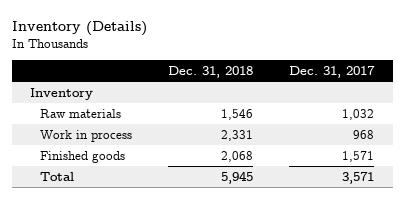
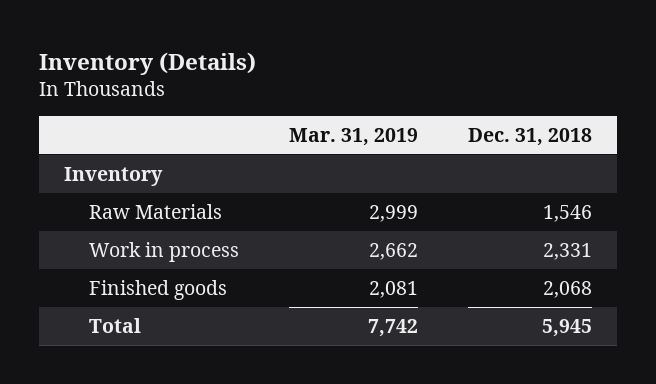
[289,65,376,78] Dec. 31, 2017 -> none
none -> [289,128,419,147] Mar. 31, 2019
[40,108,122,118] Raw materials -> [89,203,223,219] Raw Materials

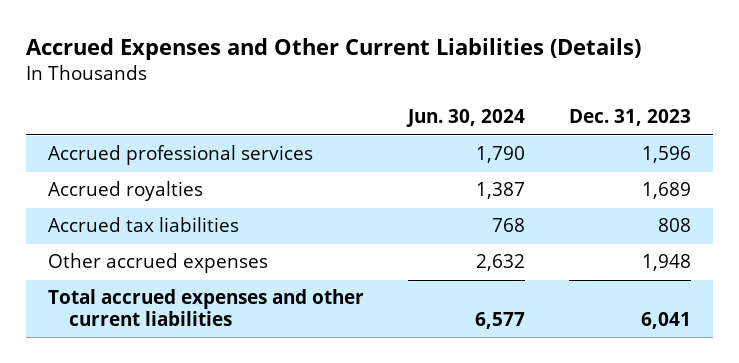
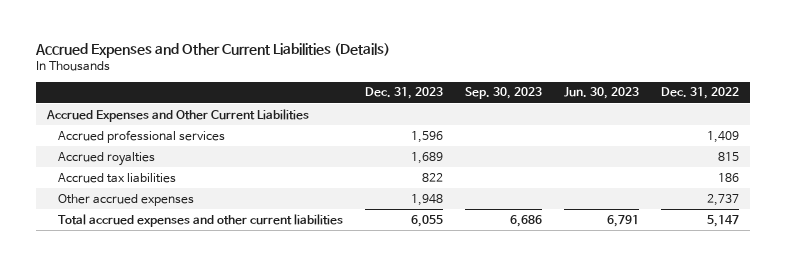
[406,109,526,128] Jun. 30, 2024 -> none
none -> [465,87,543,100] Sep. 30, 2023
none -> [564,87,640,100] Jun. 30, 2023
none -> [660,87,739,100] Dec. 31, 2022
none -> [45,108,309,122] Accrued Expenses and Other Current Liabilities
[657,218,691,233] 808 -> [422,172,444,182] 822
[640,311,691,329] 6,041 -> [411,214,444,227] 6,055

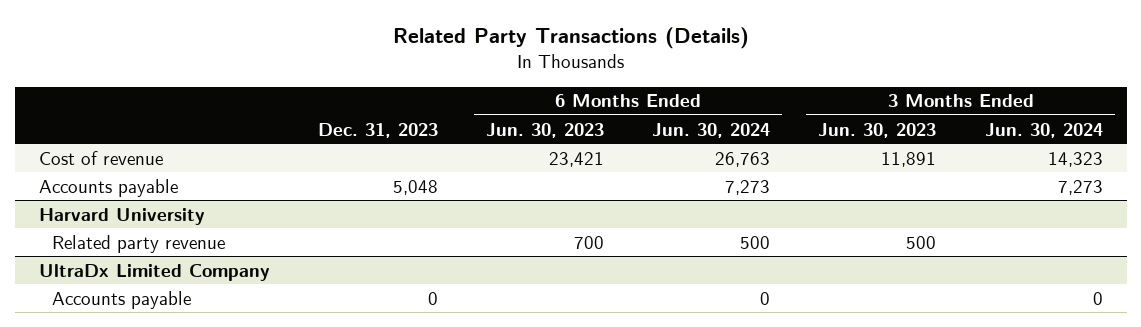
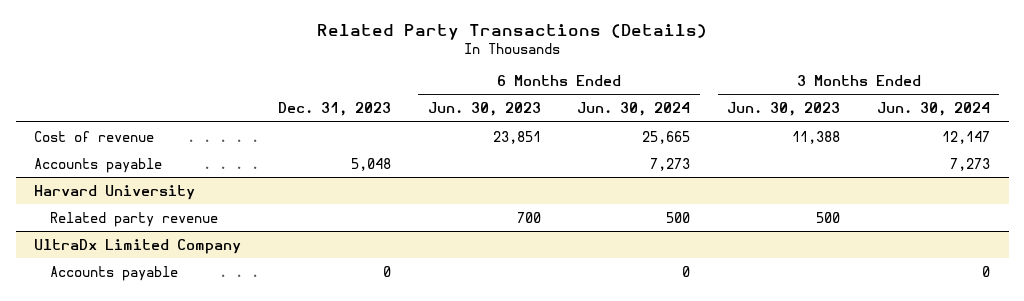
[549,151,605,167] 23,421 -> [492,130,541,144] 23,851
[715,151,771,167] 26,763 -> [642,130,691,144] 25,665
[881,151,937,167] 11,891 -> [792,130,841,144] 11,388
[1047,151,1103,167] 14,323 -> [942,130,991,144] 12,147

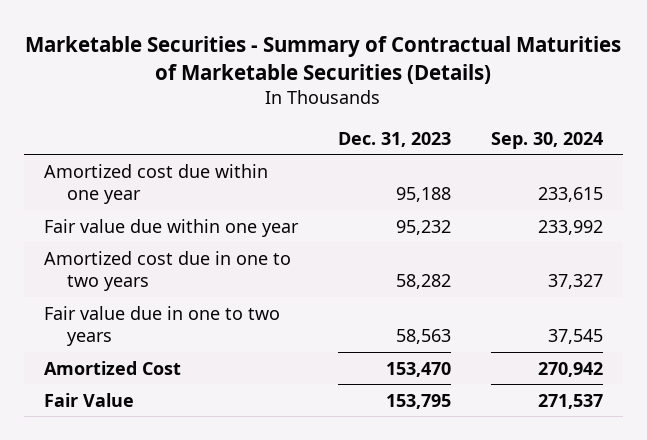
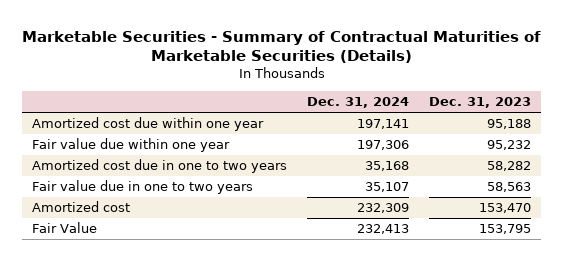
[490,131,603,149] Sep. 30, 2024 -> none
none -> [307,97,410,109] Dec. 31, 2024
[44,360,182,375] Amortized Cost -> [31,201,130,213] Amortized cost

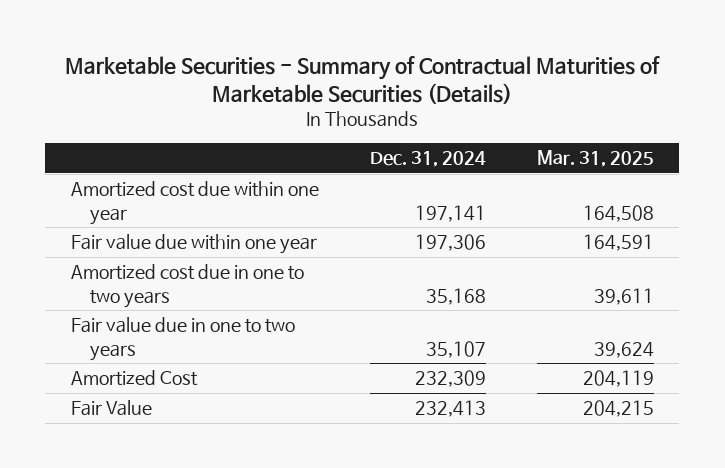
[429,97,532,109] Dec. 31, 2023 -> none
none -> [536,150,654,168] Mar. 31, 2025
[31,201,130,213] Amortized cost -> [70,370,198,387] Amortized Cost

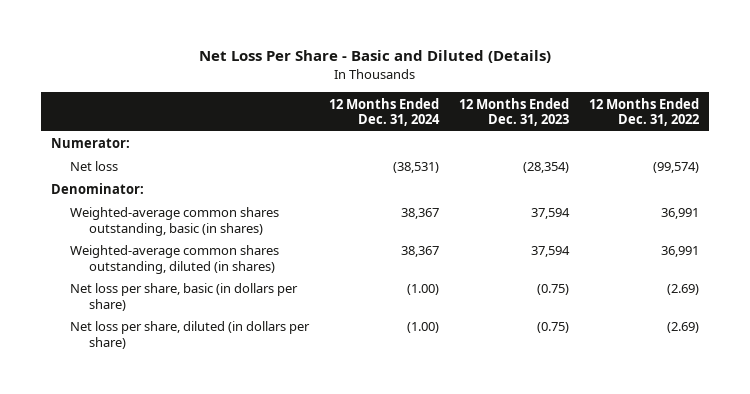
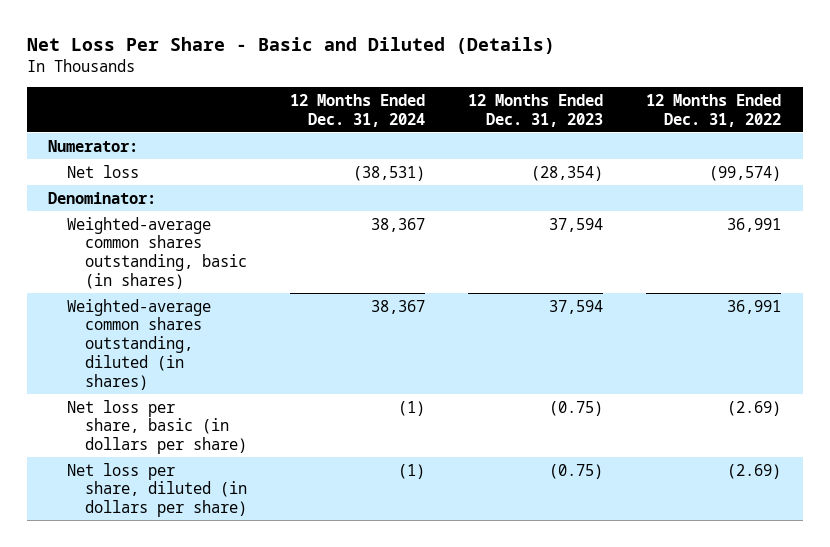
[406,284,439,296] (1.00) -> [398,400,426,416] (1)
[406,322,439,334] (1.00) -> [398,463,426,479] (1)

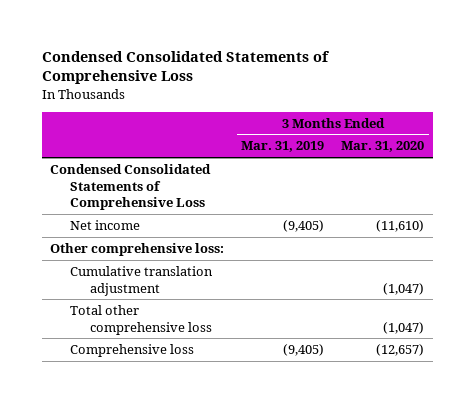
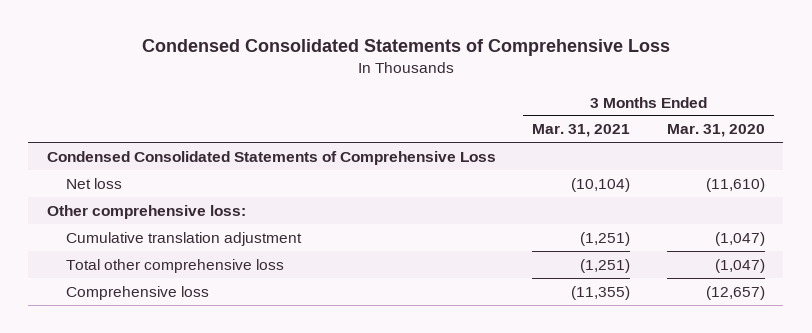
[241,141,325,153] Mar. 31, 2019 -> none
none -> [532,124,631,138] Mar. 31, 2021
[70,220,141,231] Net income -> [65,177,122,189] Net loss

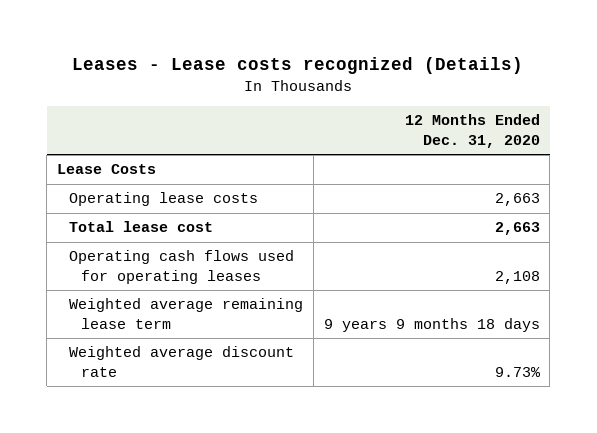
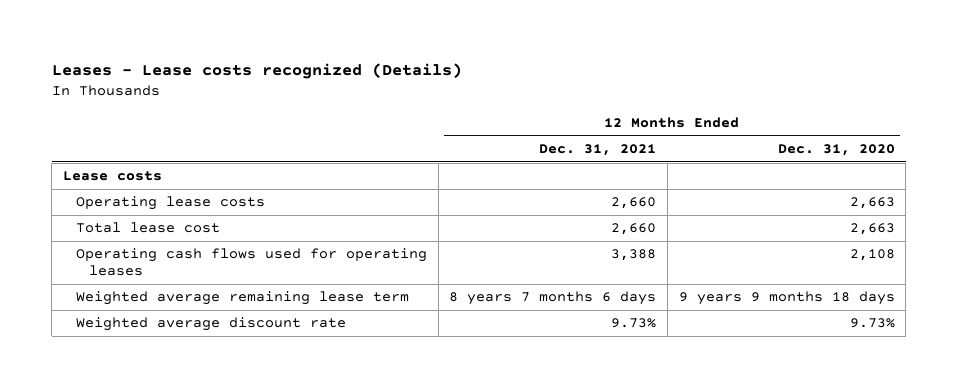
none -> [539,144,657,157] Dec. 31, 2021
[57,164,157,175] Lease Costs -> [62,171,162,182] Lease costs

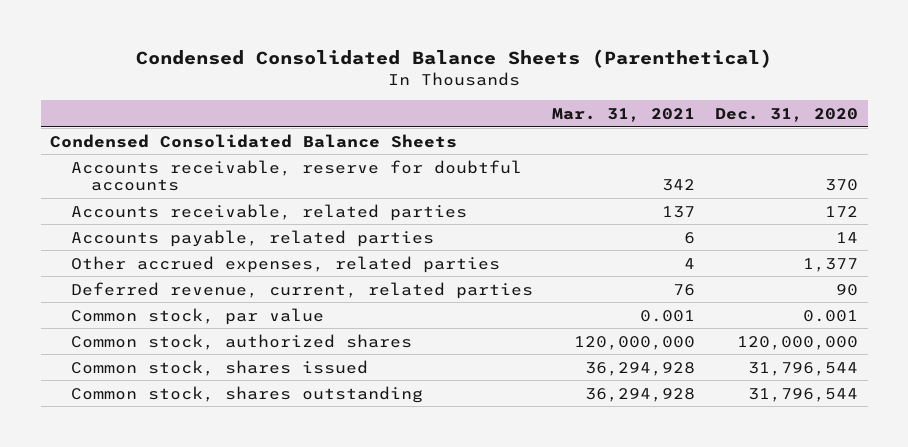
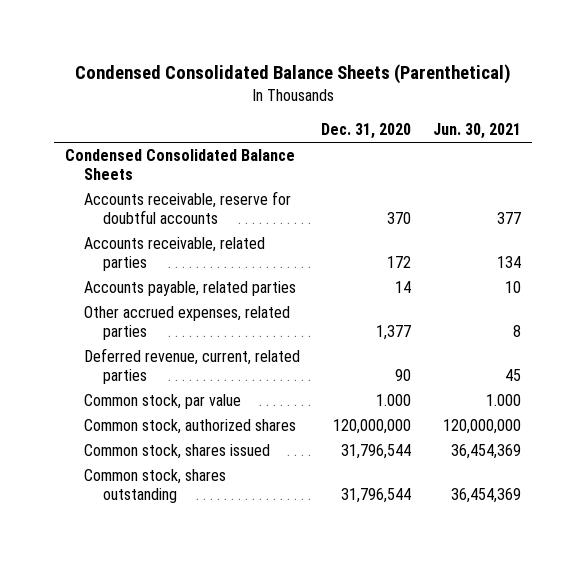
[552,107,696,122] Mar. 31, 2021 -> none
none -> [432,123,521,140] Jun. 30, 2021
[802,309,858,322] 0.001 -> [376,394,412,407] 1.000

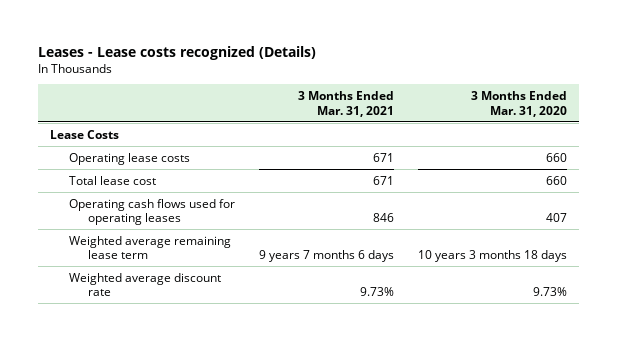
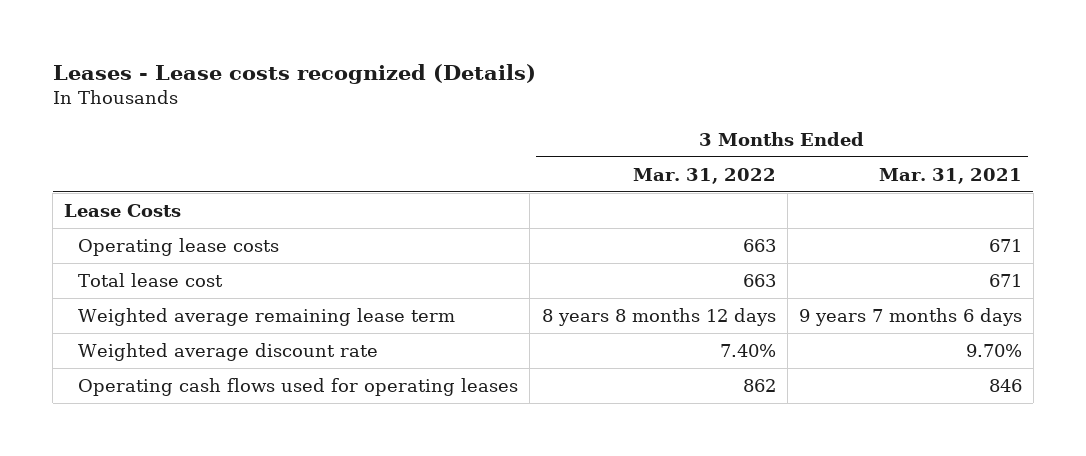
[471,91,568,117] 3 Months Ended Mar. 31, 2020 -> none
none -> [632,167,776,184] Mar. 31, 2022
[360,287,395,297] 9.73% -> [965,343,1022,357] 9.70%
[69,198,236,226] Operating cash flows used for operating leases -> [78,377,519,396] Operating cash flows used for operating leases

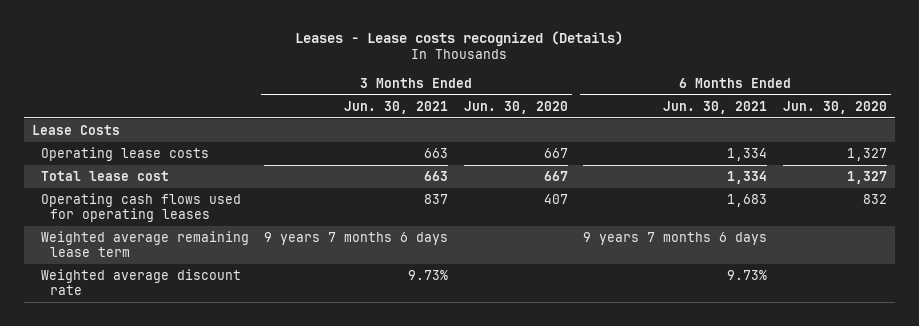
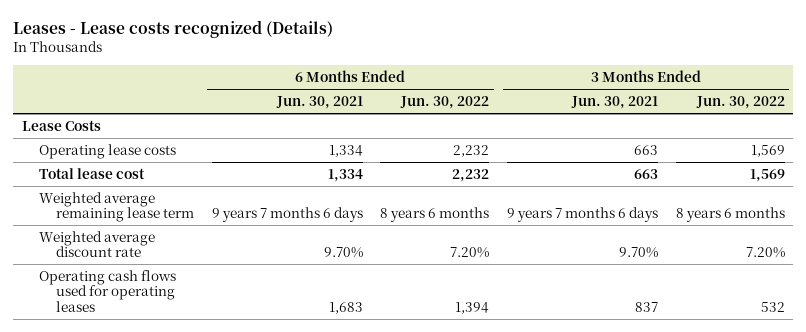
[463,100,568,114] Jun. 30, 2020 -> none
[782,100,887,114] Jun. 30, 2020 -> none
none -> [400,95,490,109] Jun. 30, 2022
none -> [695,95,785,109] Jun. 30, 2022
[408,270,449,281] 9.73% -> [618,247,658,259] 9.70%
[727,270,768,281] 9.73% -> [323,247,363,259] 9.70%
[40,193,241,222] Operating cash flows used for operating leases -> [38,269,176,312] Operating cash flows used for operating leases

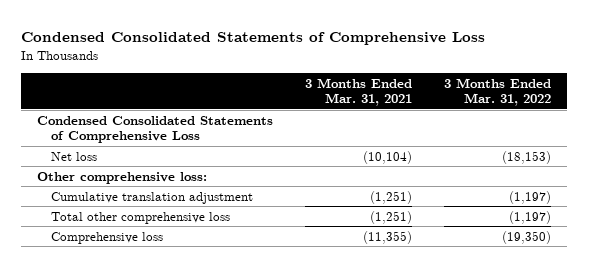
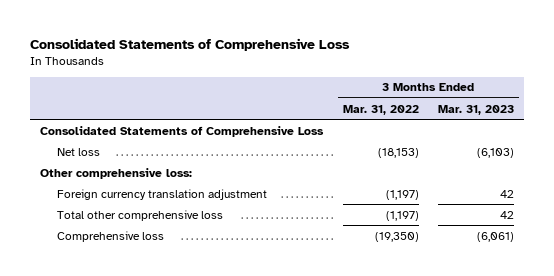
[21,32,486,46] Condensed Consolidated Statements of Comprehensive Loss -> [30,37,351,51] Consolidated Statements of Comprehensive Loss
[305,77,413,107] 3 Months Ended Mar. 31, 2021 -> none
none -> [438,104,515,115] Mar. 31, 2023
[37,115,274,144] Condensed Consolidated Statements of Comprehensive Loss -> [39,125,324,137] Consolidated Statements of Comprehensive Loss
[50,191,253,204] Cumulative translation adjustment -> [57,188,268,200] Foreign currency translation adjustment

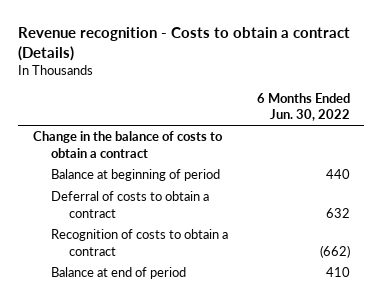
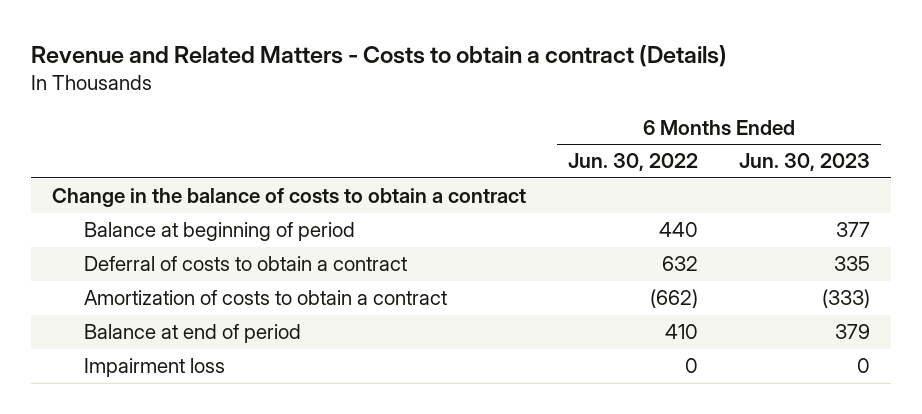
[18,27,351,61] Revenue recognition - Costs to obtain a contract (Details) -> [31,44,728,67] Revenue and Related Matters - Costs to obtain a contract (Details)
none -> [739,153,871,172] Jun. 30, 2023
[50,229,228,256] Recognition of costs to obtain a contract -> [84,290,448,306] Amortization of costs to obtain a contract
none -> [84,358,226,378] Impairment loss

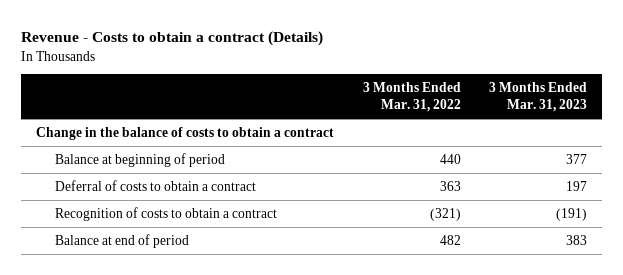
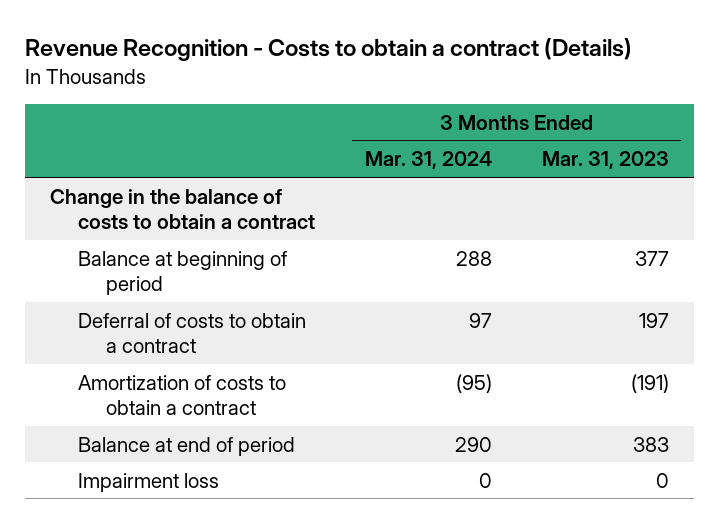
[21,31,324,47] Revenue - Costs to obtain a contract (Details) -> [24,38,632,62] Revenue Recognition - Costs to obtain a contract (Details)
[362,82,461,113] 3 Months Ended Mar. 31, 2022 -> none
none -> [364,151,492,170] Mar. 31, 2024
[55,206,278,221] Recognition of costs to obtain a contract -> [78,374,287,416] Amortization of costs to obtain a contract
none -> [78,472,220,492] Impairment loss

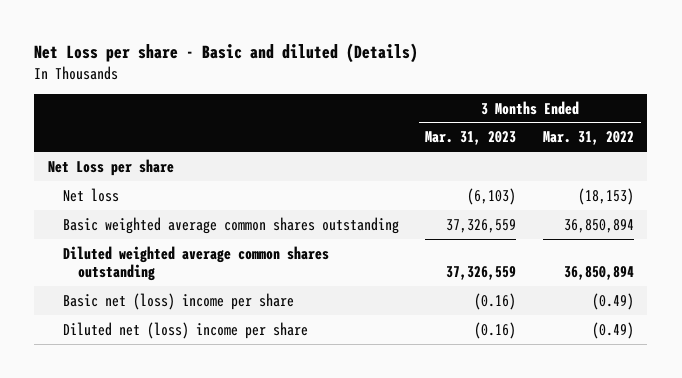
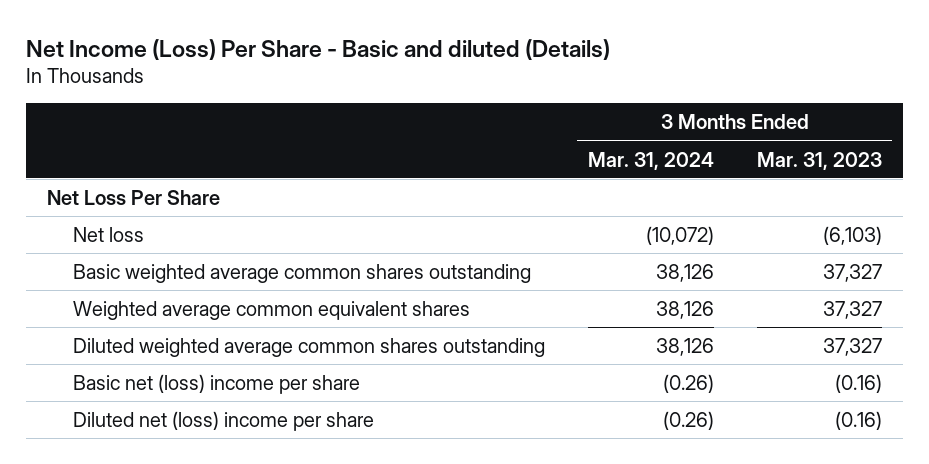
[34,42,419,63] Net Loss per share - Basic and diluted (Details) -> [25,38,610,60] Net Income (Loss) Per Share - Basic and diluted (Details)
[543,131,635,146] Mar. 31, 2022 -> none
none -> [587,151,714,170] Mar. 31, 2024
[47,158,174,176] Net Loss per share -> [47,189,221,205] Net Loss Per Share
[446,218,517,233] 37,326,559 -> [822,263,882,282] 37,327
none -> [72,300,470,320] Weighted average common equivalent shares
[446,266,517,281] 37,326,559 -> [822,337,882,356] 37,327

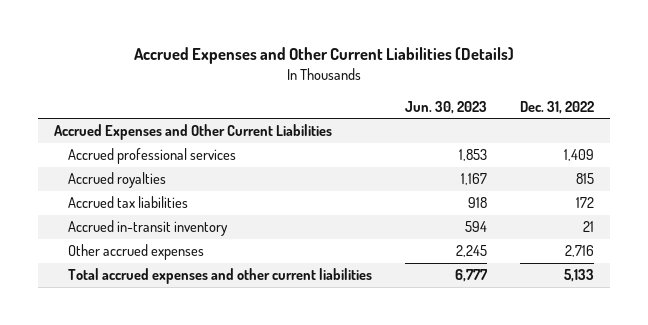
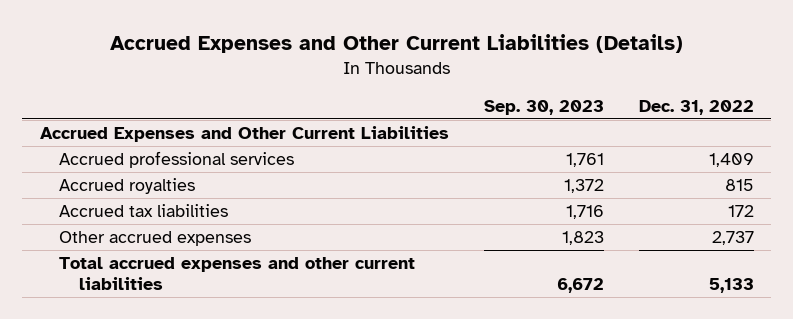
[405,100,488,114] Jun. 30, 2023 -> none
none -> [483,99,604,115] Sep. 30, 2023
[68,220,229,237] Accrued in-transit inventory -> none
[564,245,594,258] 2,716 -> [711,231,754,246] 2,737

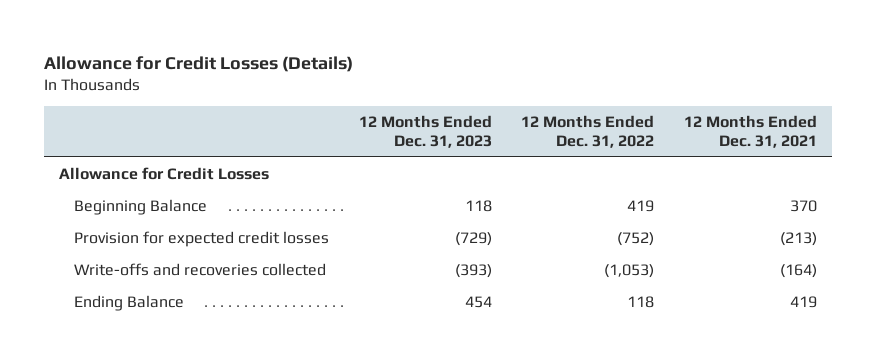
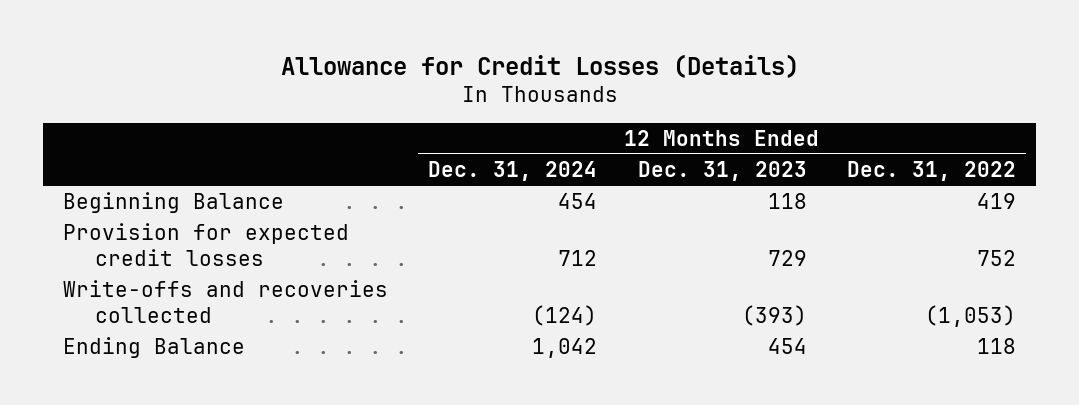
[683,114,817,149] 12 Months Ended Dec. 31, 2021 -> none
none -> [428,161,598,182] Dec. 31, 2024
[58,166,269,180] Allowance for Credit Losses -> none
[454,231,492,246] (729) -> [767,250,807,267] 729
[617,231,655,246] (752) -> [976,250,1016,267] 752

